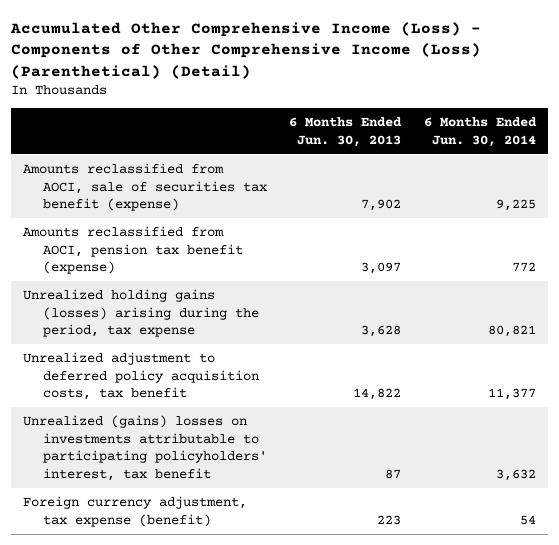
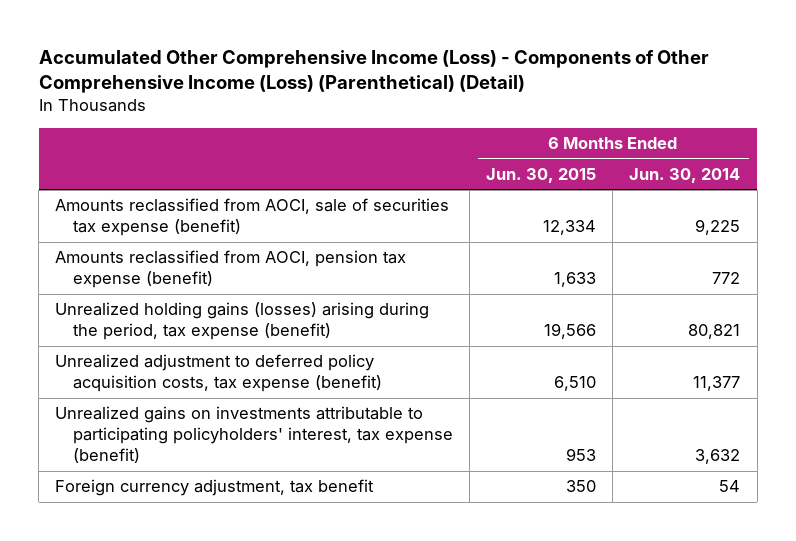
[289,117,403,147] 6 Months Ended Jun. 30, 2013 -> none
none -> [486,167,597,183] Jun. 30, 2015
[22,162,267,212] Amounts reclassified from AOCI, sale of securities tax benefit (expense) -> [55,198,450,237] Amounts reclassified from AOCI, sale of securities tax expense (benefit)
[22,225,243,275] Amounts reclassified from AOCI, pension tax benefit (expense) -> [55,250,407,289] Amounts reclassified from AOCI, pension tax expense (benefit)
[22,288,259,338] Unrealized holding gains (losses) arising during the period, tax expense -> [55,302,430,341] Unrealized holding gains (losses) arising during the period, tax expense (benefit)
[22,351,259,401] Unrealized adjustment to deferred policy acquisition costs, tax benefit -> [55,354,382,393] Unrealized adjustment to deferred policy acquisition costs, tax expense (benefit)
[22,414,267,482] Unrealized (gains) losses on investments attributable to participating policyholders' interest, tax benefit -> [55,406,453,464] Unrealized gains on investments attributable to participating policyholders' interest, tax expense (benefit)
[22,495,247,527] Foreign currency adjustment, tax expense (benefit) -> [55,479,375,497] Foreign currency adjustment, tax benefit

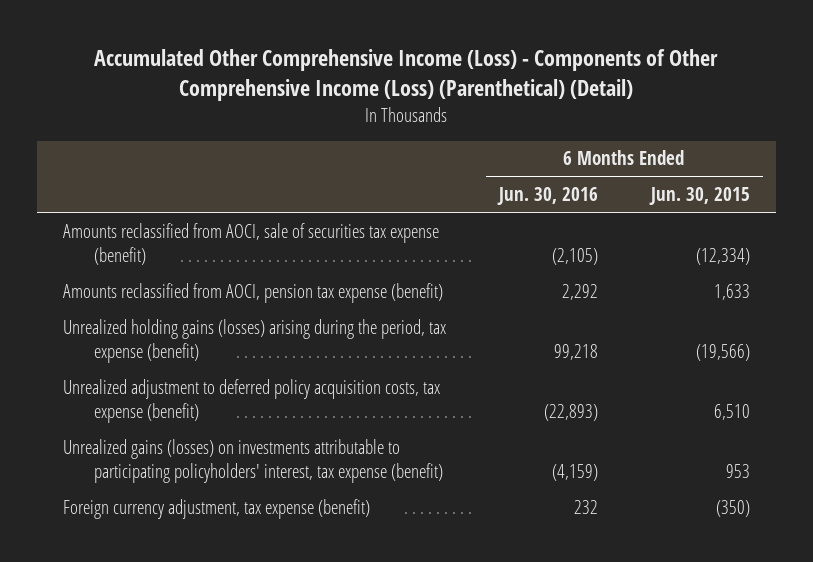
[629,167,741,183] Jun. 30, 2014 -> none
none -> [496,187,598,206] Jun. 30, 2016
[543,220,597,236] 12,334 -> [695,247,750,265] (12,334)
[544,323,597,340] 19,566 -> [695,343,750,361] (19,566)
[55,406,453,464] Unrealized gains on investments attributable to participating policyholders' interest, tax expense (benefit) -> [63,438,443,483] Unrealized gains (losses) on investments attributable to participating policyholders' interest, tax expense (benefit)
[55,479,375,497] Foreign currency adjustment, tax benefit -> [63,498,371,519] Foreign currency adjustment, tax expense (benefit)
[566,480,597,493] 350 -> [715,499,750,517] (350)

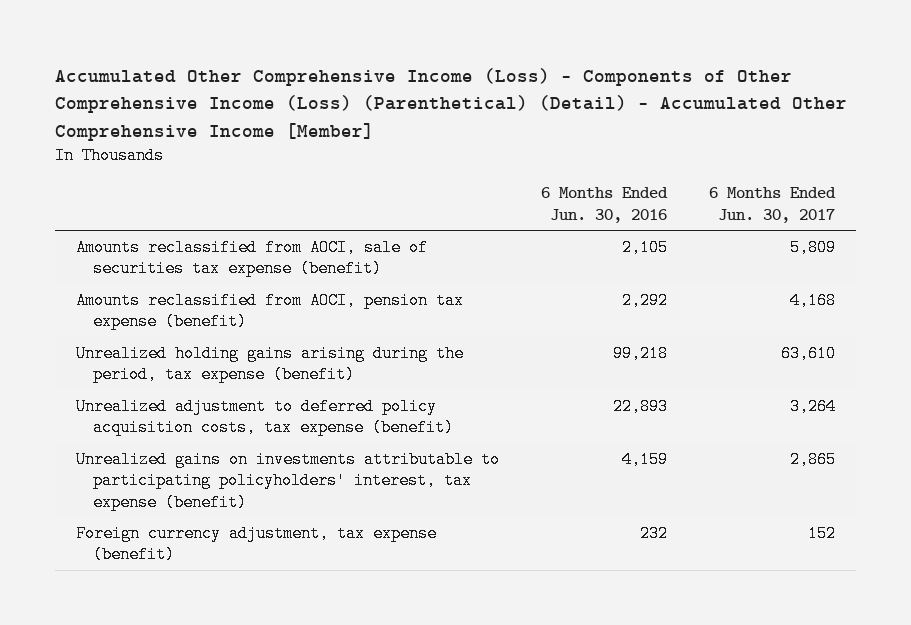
[94,49,719,101] Accumulated Other Comprehensive Income (Loss) - Components of Other Comprehensive Income (Loss) (Parenthetical) (Detail) -> [55,68,848,141] Accumulated Other Comprehensive Income (Loss) - Components of Other Comprehensive Income (Loss) (Parenthetical) (Detail) - Accumulated Other Comprehensive Income [Member]
[648,187,750,206] Jun. 30, 2015 -> none
none -> [709,187,837,223] 6 Months Ended Jun. 30, 2017
[551,247,598,265] (2,105) -> [622,238,669,256] 2,105
[63,318,447,363] Unrealized holding gains (losses) arising during the period, tax expense (benefit) -> [76,344,465,384] Unrealized holding gains arising during the period, tax expense (benefit)
[543,403,598,421] (22,893) -> [613,397,669,415] 22,893
[63,438,443,483] Unrealized gains (losses) on investments attributable to participating policyholders' interest, tax expense (benefit) -> [76,450,501,511] Unrealized gains on investments attributable to participating policyholders' interest, tax expense (benefit)
[551,463,598,481] (4,159) -> [622,450,669,468] 4,159

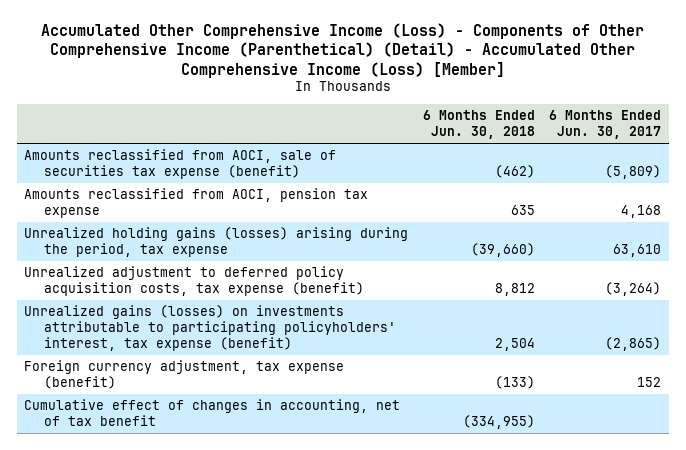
[55,68,848,141] Accumulated Other Comprehensive Income (Loss) - Components of Other Comprehensive Income (Loss) (Parenthetical) (Detail) - Accumulated Other Comprehensive Income [Member] -> [40,23,644,78] Accumulated Other Comprehensive Income (Loss) - Components of Other Comprehensive Income (Parenthetical) (Detail) - Accumulated Other Comprehensive Income (Loss) [Member]
[541,187,669,223] 6 Months Ended Jun. 30, 2016 -> none
none -> [422,109,535,140] 6 Months Ended Jun. 30, 2018
[790,238,837,256] 5,809 -> [605,165,662,180] (5,809)
[76,291,465,331] Amounts reclassified from AOCI, pension tax expense (benefit) -> [24,188,369,219] Amounts reclassified from AOCI, pension tax expense
[76,344,465,384] Unrealized holding gains arising during the period, tax expense (benefit) -> [24,227,409,258] Unrealized holding gains (losses) arising during the period, tax expense
[790,397,837,415] 3,264 -> [605,282,662,297] (3,264)
[76,450,501,511] Unrealized gains on investments attributable to participating policyholders' interest, tax expense (benefit) -> [24,305,396,352] Unrealized gains (losses) on investments attributable to participating policyholders' interest, tax expense (benefit)
[790,450,837,468] 2,865 -> [605,337,662,352] (2,865)
none -> [24,399,401,427] Cumulative effect of changes in accounting, net of tax benefit

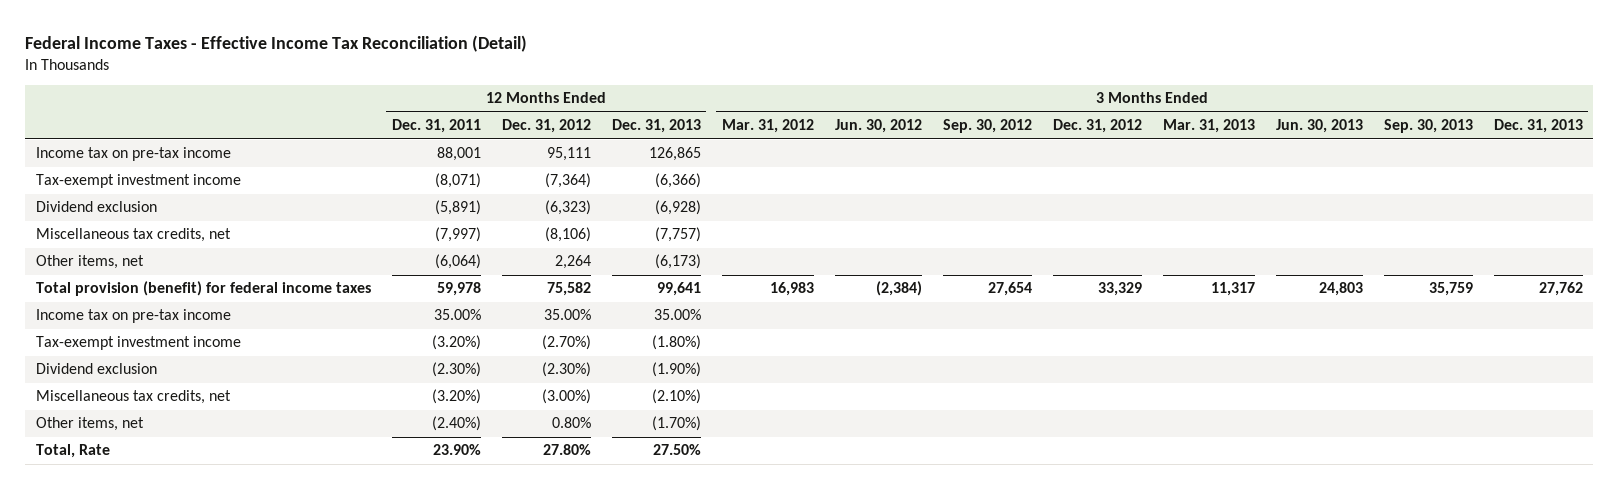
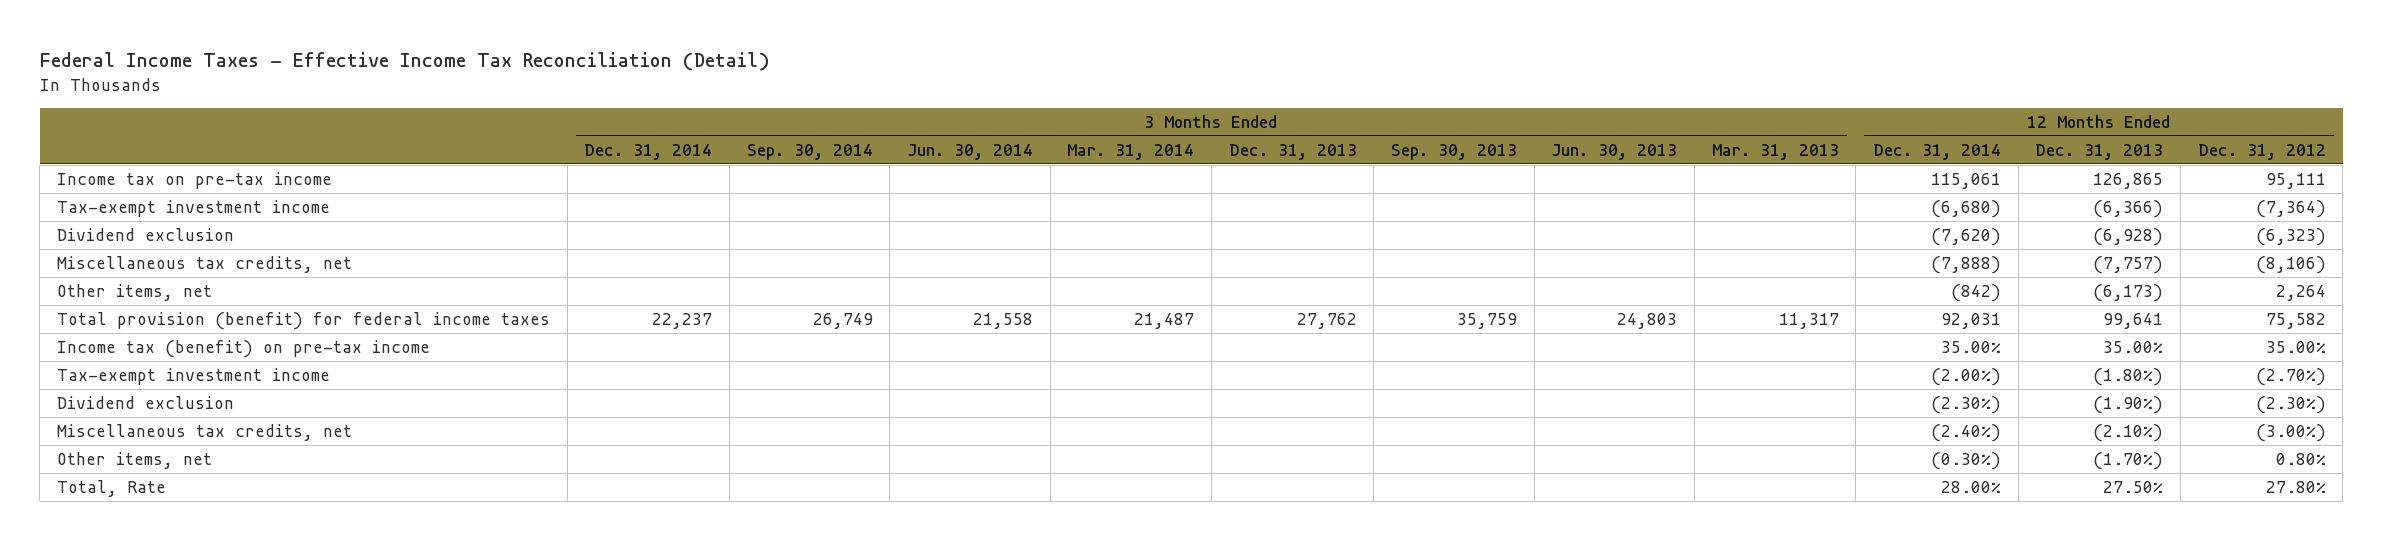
[391,119,481,134] Dec. 31, 2011 -> none
[721,119,814,134] Mar. 31, 2012 -> none
[834,119,922,134] Jun. 30, 2012 -> none
[942,119,1032,134] Sep. 30, 2012 -> none
[1052,119,1142,134] Dec. 31, 2012 -> none
none -> [584,143,713,160] Dec. 31, 2014
none -> [746,143,873,160] Sep. 30, 2014
none -> [906,143,1033,160] Jun. 30, 2014
none -> [1067,143,1195,160] Mar. 31, 2014
none -> [1873,143,2002,160] Dec. 31, 2014
[35,309,231,324] Income tax on pre-tax income -> [56,339,430,358] Income tax (benefit) on pre-tax income

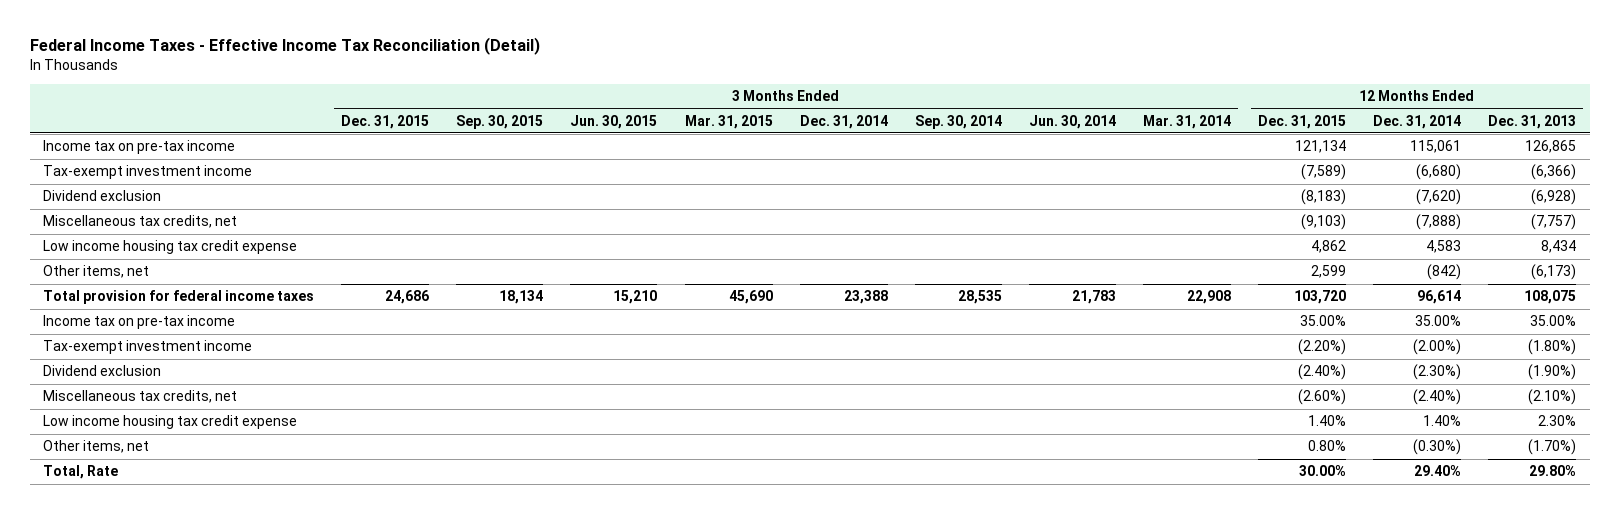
[1228,143,1357,160] Dec. 31, 2013 -> none
[1391,143,1518,160] Sep. 30, 2013 -> none
[1551,143,1678,160] Jun. 30, 2013 -> none
[1711,143,1839,160] Mar. 31, 2013 -> none
[2197,143,2326,160] Dec. 31, 2012 -> none
none -> [341,114,430,129] Dec. 31, 2015
none -> [456,114,544,129] Sep. 30, 2015
none -> [570,114,658,129] Jun. 30, 2015
none -> [684,114,773,129] Mar. 31, 2015
none -> [1258,114,1347,129] Dec. 31, 2015
none -> [43,240,298,255] Low income housing tax credit expense
[56,311,550,330] Total provision (benefit) for federal income taxes -> [43,290,315,305] Total provision for federal income taxes
[652,312,713,329] 22,237 -> [843,290,888,305] 23,388
[812,312,873,329] 26,749 -> [957,290,1002,305] 28,535
[972,312,1033,329] 21,558 -> [1071,290,1116,305] 21,783
[1134,312,1195,329] 21,487 -> [1186,290,1231,305] 22,908
[1941,312,2002,329] 92,031 -> [1417,290,1462,305] 96,614
[2103,312,2164,329] 99,641 -> [1524,290,1577,305] 108,075
[56,339,430,358] Income tax (benefit) on pre-tax income -> [43,315,236,330] Income tax on pre-tax income
none -> [43,415,298,430] Low income housing tax credit expense
[1941,480,2002,493] 28.00% -> [1414,465,1462,477] 29.40%
[2103,480,2164,493] 27.50% -> [1529,465,1577,477] 29.80%

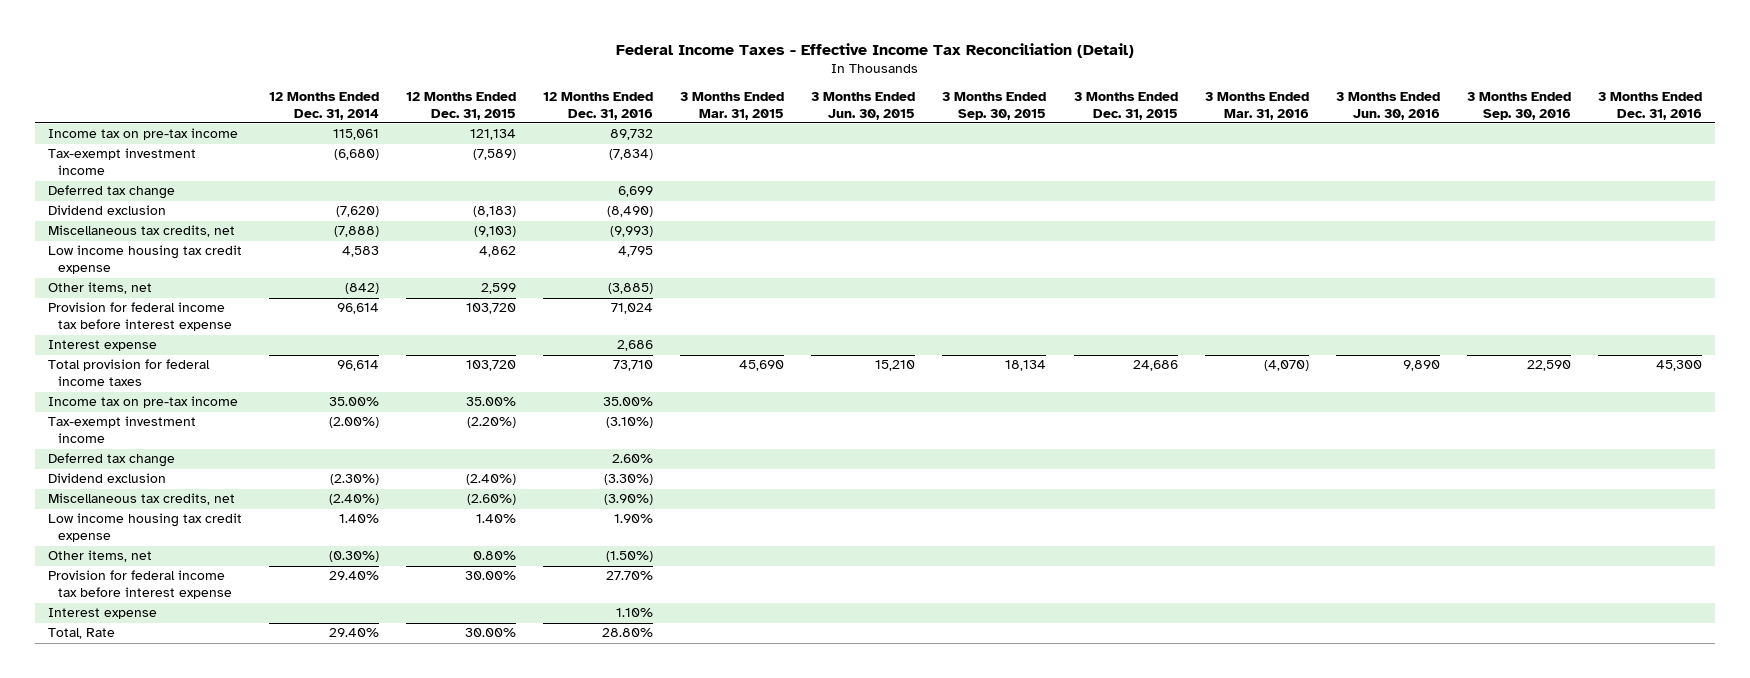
[799,114,888,129] Dec. 31, 2014 -> none
[914,114,1002,129] Sep. 30, 2014 -> none
[1028,114,1116,129] Jun. 30, 2014 -> none
[1142,114,1231,129] Mar. 31, 2014 -> none
[1488,114,1577,129] Dec. 31, 2013 -> none
none -> [543,91,654,120] 12 Months Ended Dec. 31, 2016
none -> [1204,91,1309,120] 3 Months Ended Mar. 31, 2016
none -> [1335,91,1440,120] 3 Months Ended Jun. 30, 2016
none -> [1466,91,1571,120] 3 Months Ended Sep. 30, 2016
none -> [1597,91,1702,120] 3 Months Ended Dec. 31, 2016
none -> [48,185,176,200] Deferred tax change
none -> [48,302,232,332] Provision for federal income tax before interest expense
none -> [48,340,158,352] Interest expense
none -> [48,453,176,468] Deferred tax change
none -> [48,570,232,600] Provision for federal income tax before interest expense
none -> [48,608,158,620] Interest expense

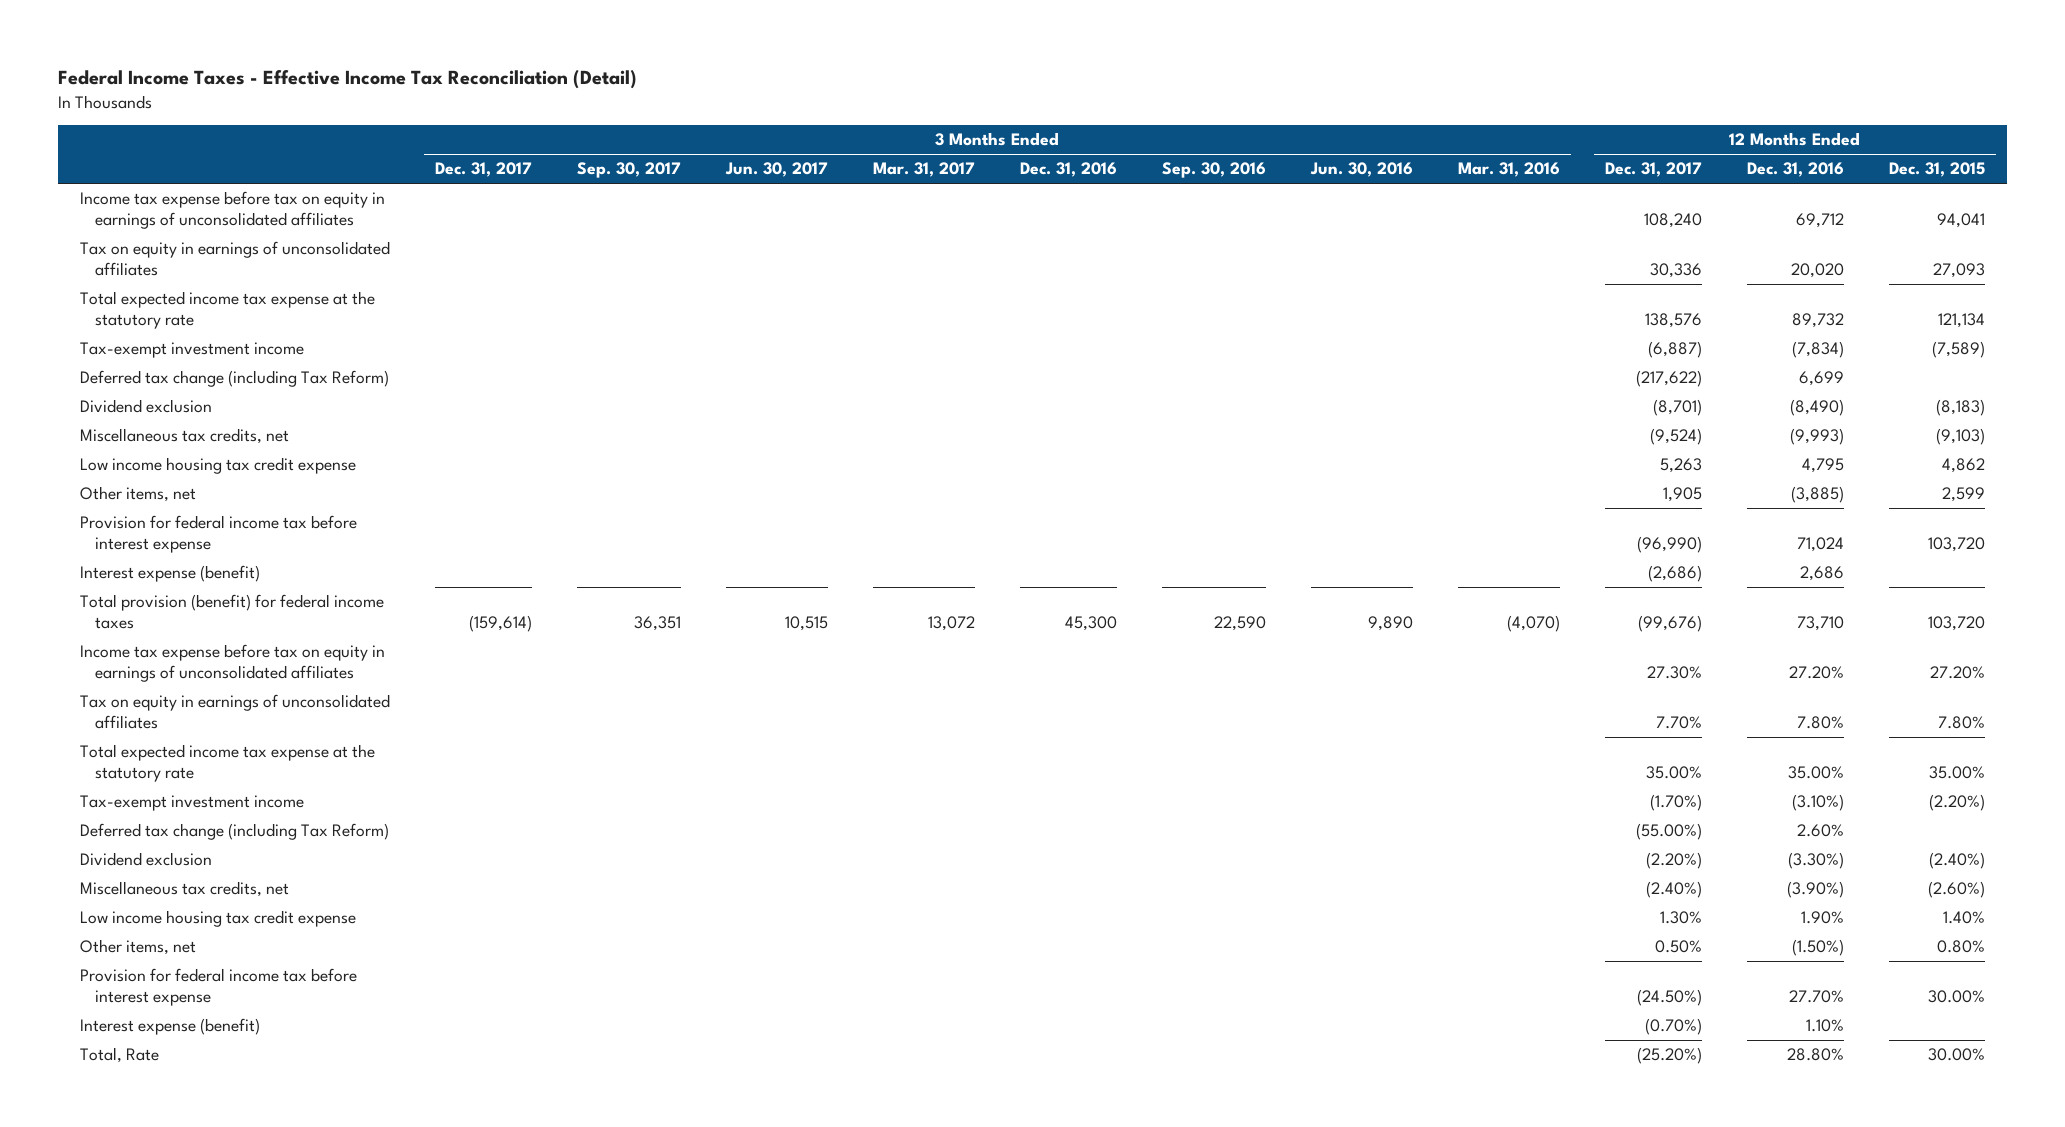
[269,91,380,120] 12 Months Ended Dec. 31, 2014 -> none
[680,91,785,120] 3 Months Ended Mar. 31, 2015 -> none
[811,91,916,120] 3 Months Ended Jun. 30, 2015 -> none
[942,91,1047,120] 3 Months Ended Sep. 30, 2015 -> none
[1073,91,1178,120] 3 Months Ended Dec. 31, 2015 -> none
none -> [435,162,533,178] Dec. 31, 2017
none -> [577,162,682,179] Sep. 30, 2017
none -> [725,162,829,178] Jun. 30, 2017
none -> [872,162,975,178] Mar. 31, 2017
none -> [1604,162,1702,178] Dec. 31, 2017
none -> [80,191,386,230] Income tax expense before tax on equity in earnings of unconsolidated affiliates
none -> [80,241,391,277] Tax on equity in earnings of unconsolidated affiliates
[48,128,239,141] Income tax on pre-tax income -> [80,291,376,330] Total expected income tax expense at the statutory rate
[48,185,176,200] Deferred tax change -> [80,370,390,388] Deferred tax change (including Tax Reform)
[48,340,158,352] Interest expense -> [80,565,261,583] Interest expense (benefit)
[48,359,211,387] Total provision for federal income taxes -> [80,594,385,630] Total provision (benefit) for federal income taxes
none -> [80,644,386,683] Income tax expense before tax on equity in earnings of unconsolidated affiliates
none -> [80,694,391,730] Tax on equity in earnings of unconsolidated affiliates
[48,396,239,409] Income tax on pre-tax income -> [80,744,376,783] Total expected income tax expense at the statutory rate
[48,453,176,468] Deferred tax change -> [80,823,390,841] Deferred tax change (including Tax Reform)
[48,608,158,620] Interest expense -> [80,1018,261,1036] Interest expense (benefit)

